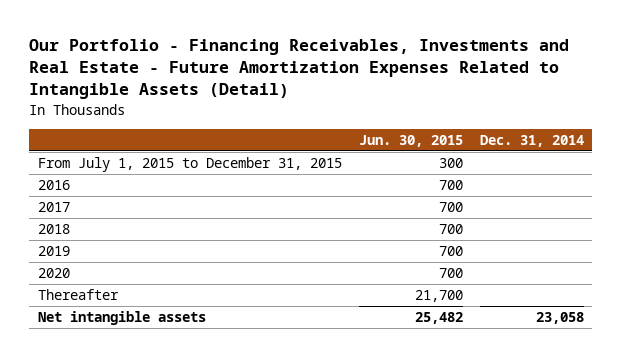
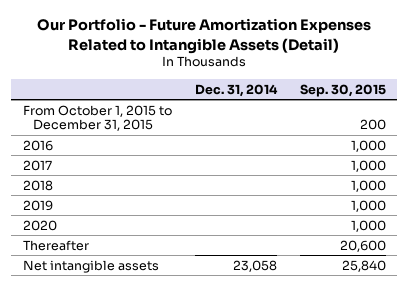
[29,39,570,100] Our Portfolio - Financing Receivables, Investments and Real Estate - Future Amortization Expenses Related to Intangible Assets (Detail) -> [37,18,372,54] Our Portfolio - Future Amortization Expenses Related to Intangible Assets (Detail)
[358,134,463,147] Jun. 30, 2015 -> none
none -> [299,83,386,97] Sep. 30, 2015
[37,157,342,173] From July 1, 2015 to December 31, 2015 -> [22,104,172,132] From October 1, 2015 to December 31, 2015

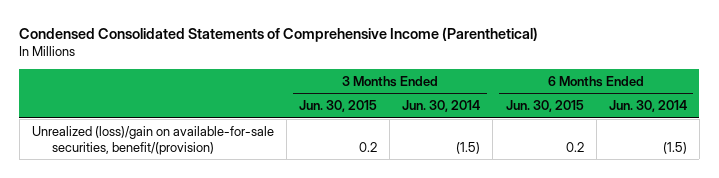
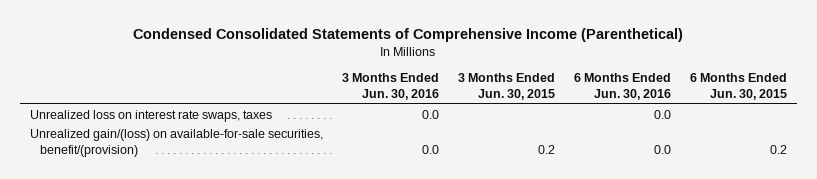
[402,100,481,113] Jun. 30, 2014 -> none
[608,100,687,113] Jun. 30, 2014 -> none
none -> [341,73,439,101] 3 Months Ended Jun. 30, 2016
none -> [574,73,672,101] 6 Months Ended Jun. 30, 2016
none -> [29,109,272,122] Unrealized loss on interest rate swaps, taxes
[31,125,274,155] Unrealized (loss)/gain on available-for-sale securities, benefit/(provision) -> [29,128,323,157] Unrealized gain/(loss) on available-for-sale securities, benefit/(provision)

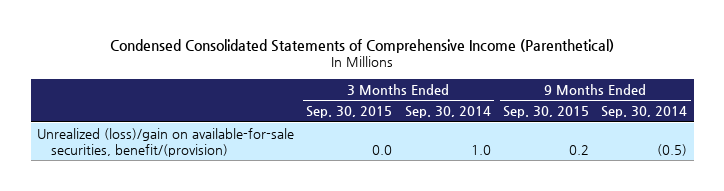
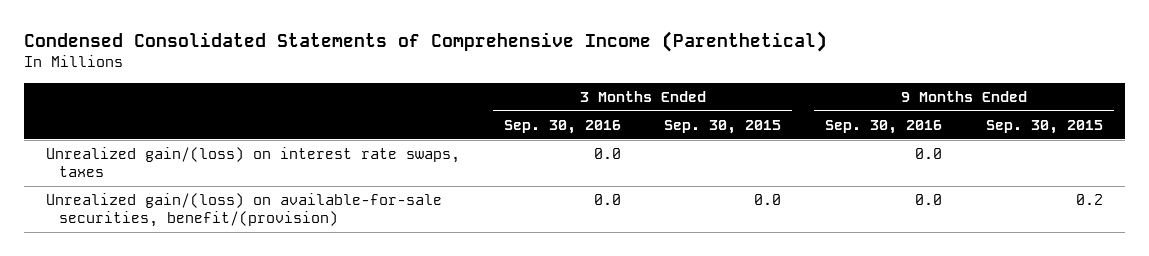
[404,106,491,119] Sep. 30, 2014 -> none
[601,106,688,119] Sep. 30, 2014 -> none
none -> [503,119,621,134] Sep. 30, 2016
none -> [825,119,943,134] Sep. 30, 2016
none -> [45,147,460,178] Unrealized gain/(loss) on interest rate swaps, taxes
[36,128,294,157] Unrealized (loss)/gain on available-for-sale securities, benefit/(provision) -> [45,193,442,228] Unrealized gain/(loss) on available-for-sale securities, benefit/(provision)

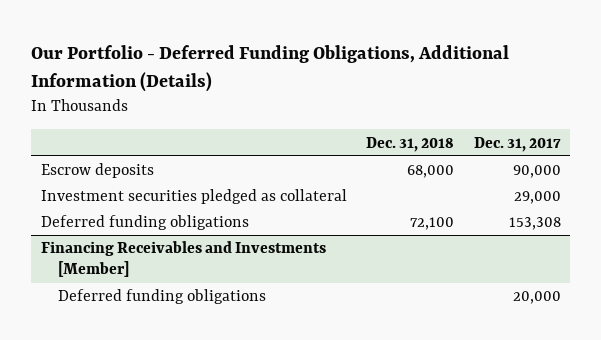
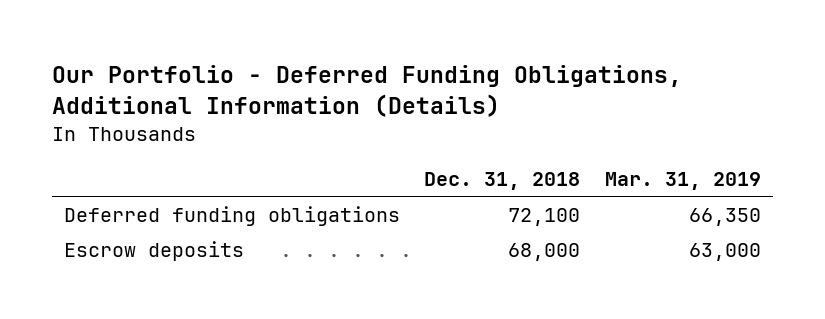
[473,136,561,152] Dec. 31, 2017 -> none
none -> [604,172,761,191] Mar. 31, 2019
[40,189,347,205] Investment securities pledged as collateral -> none
[40,241,326,278] Financing Receivables and Investments [Member] -> none
[58,289,267,305] Deferred funding obligations -> none
[40,163,154,179] Escrow deposits -> [64,240,245,261] Escrow deposits

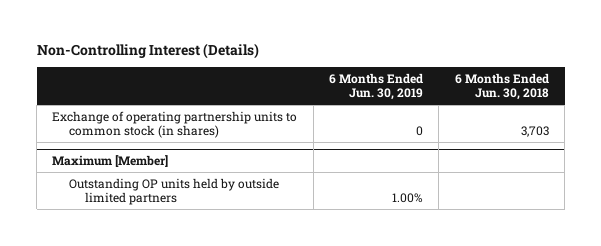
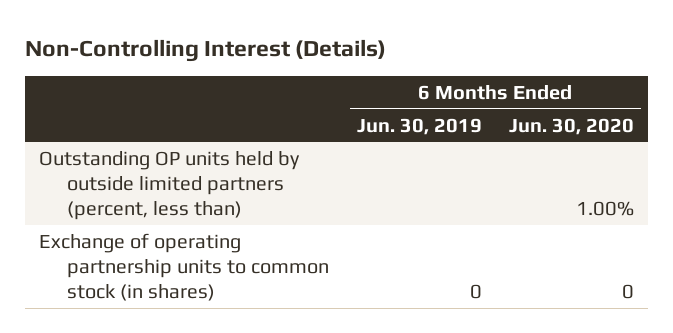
[454,72,549,101] 6 Months Ended Jun. 30, 2018 -> none
none -> [508,117,634,135] Jun. 30, 2020
none -> [38,150,300,221] Outstanding OP units held by outside limited partners (percent, less than)
[52,154,169,167] Maximum [Member] -> none
[68,177,279,206] Outstanding OP units held by outside limited partners -> none

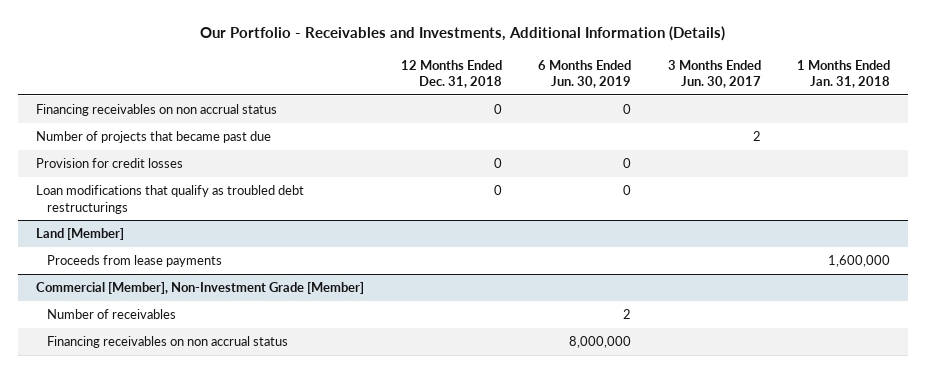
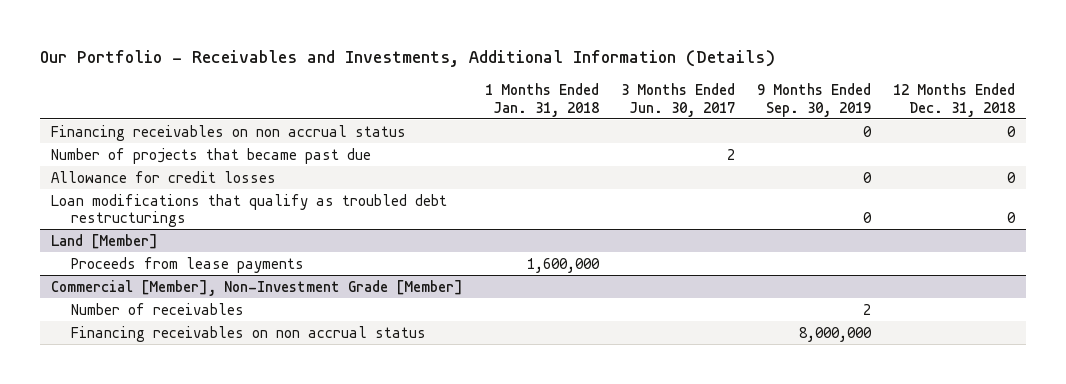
[538,59,632,89] 6 Months Ended Jun. 30, 2019 -> none
none -> [756,83,871,117] 9 Months Ended Sep. 30, 2019
[36,158,184,169] Provision for credit losses -> [50,170,276,183] Allowance for credit losses

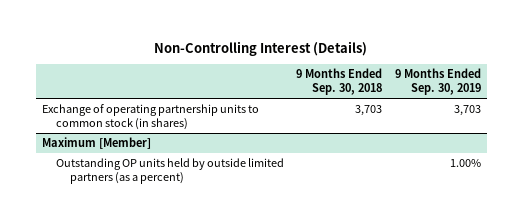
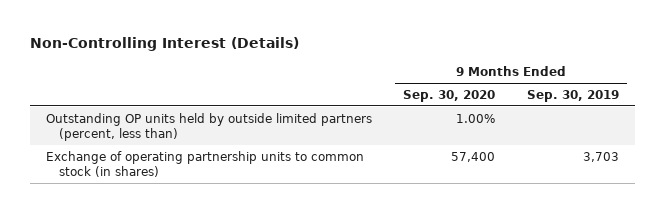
[296,68,383,96] 9 Months Ended Sep. 30, 2018 -> none
none -> [403,89,496,102] Sep. 30, 2020
none -> [45,112,372,142] Outstanding OP units held by outside limited partners (percent, less than)
[41,137,151,150] Maximum [Member] -> none
[56,158,285,185] Outstanding OP units held by outside limited partners (as a percent) -> none

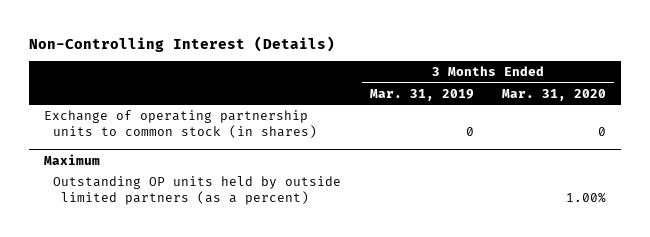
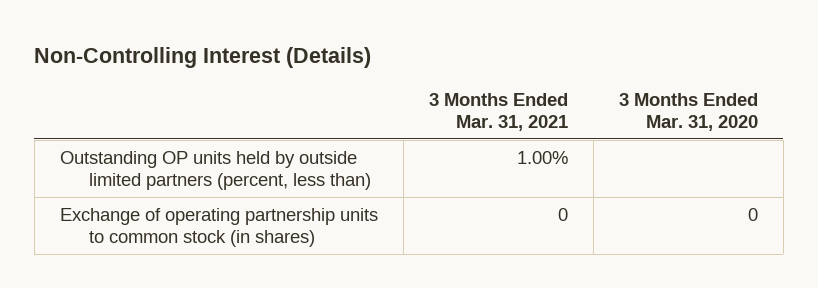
[369,88,474,101] Mar. 31, 2019 -> none
none -> [428,92,568,131] 3 Months Ended Mar. 31, 2021
none -> [59,150,371,190] Outstanding OP units held by outside limited partners (percent, less than)
[43,153,100,165] Maximum -> none
[52,176,341,205] Outstanding OP units held by outside limited partners (as a percent) -> none

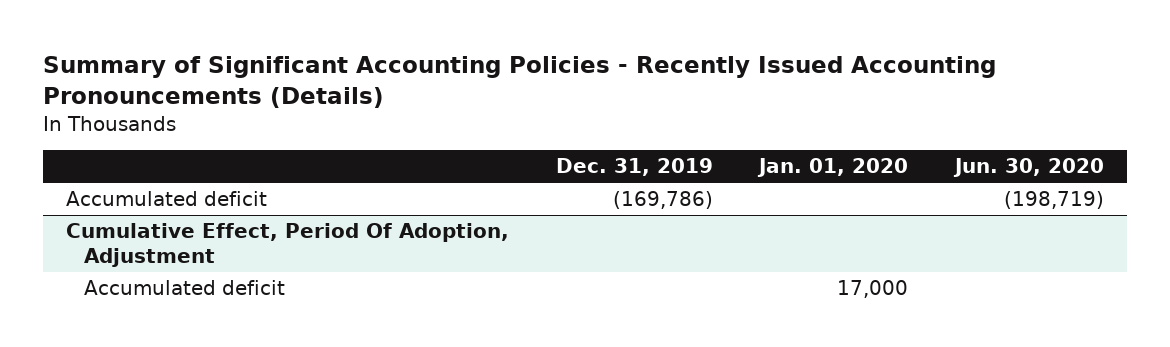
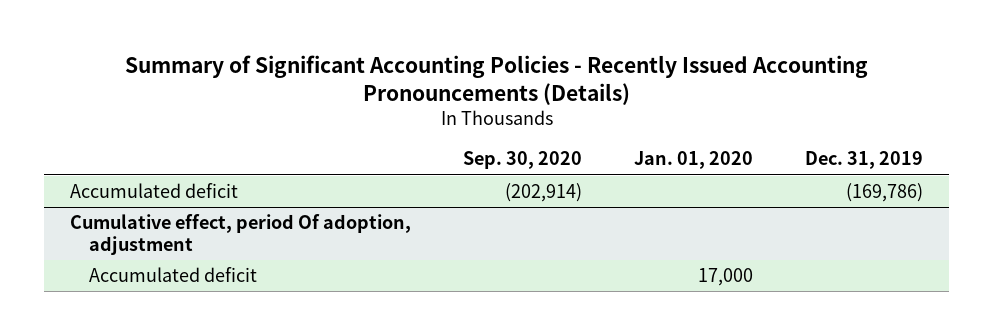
[952,158,1104,178] Jun. 30, 2020 -> none
none -> [463,151,583,170] Sep. 30, 2020
[65,223,509,267] Cumulative Effect, Period Of Adoption, Adjustment -> [70,214,412,255] Cumulative effect, period Of adoption, adjustment

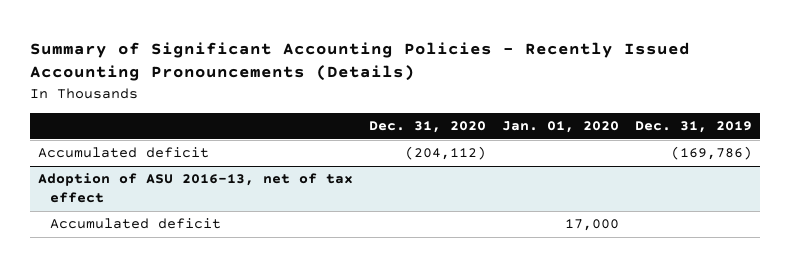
[463,151,583,170] Sep. 30, 2020 -> none
none -> [369,121,487,134] Dec. 31, 2020
[70,214,412,255] Cumulative effect, period Of adoption, adjustment -> [38,173,354,204] Adoption of ASU 2016-13, net of tax effect

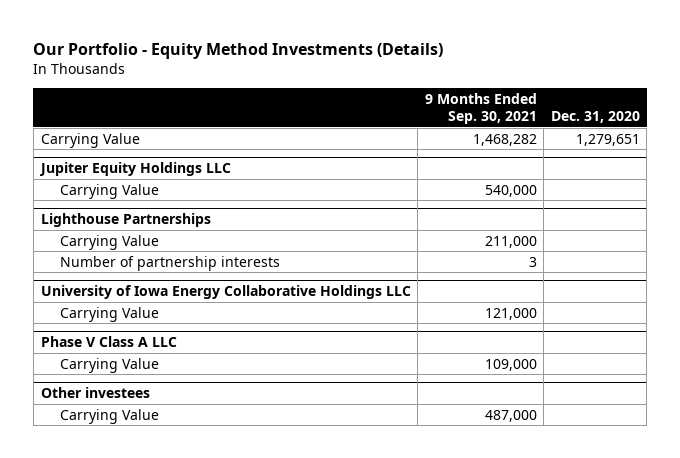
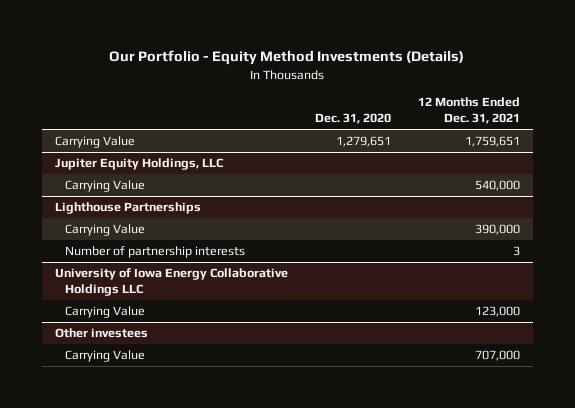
[424,92,537,124] 9 Months Ended Sep. 30, 2021 -> none
none -> [417,97,520,125] 12 Months Ended Dec. 31, 2021
[38,162,231,177] Jupiter Equity Holdings LLC -> [54,158,224,171] Jupiter Equity Holdings, LLC
[40,336,177,348] Phase V Class A LLC -> none
[59,357,159,373] Carrying Value -> none

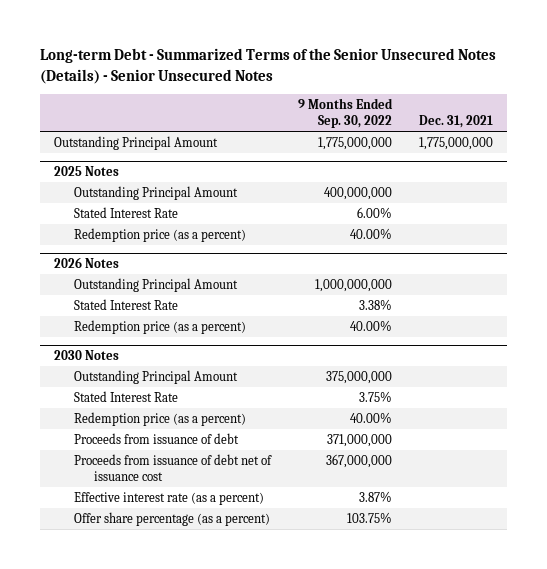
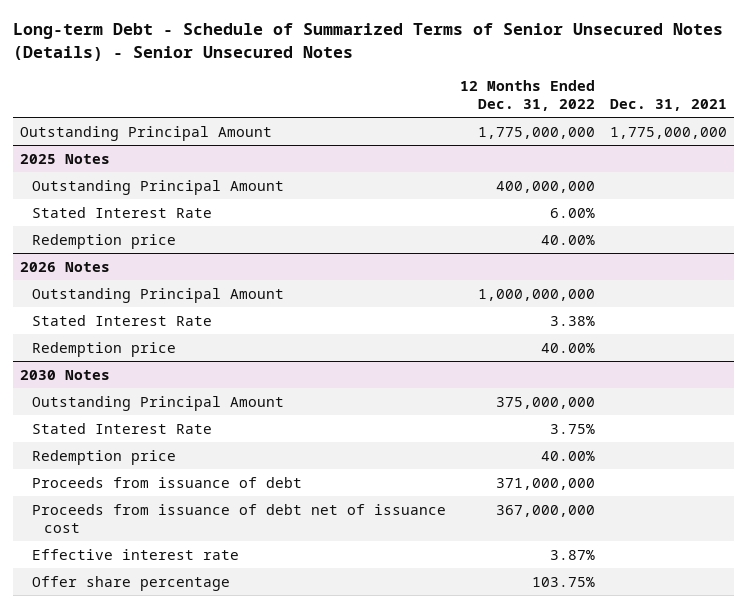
[39,48,496,84] Long-term Debt - Summarized Terms of the Senior Unsecured Notes (Details) - Senior Unsecured Notes -> [13,23,724,61] Long-term Debt - Schedule of Summarized Terms of Senior Unsecured Notes (Details) - Senior Unsecured Notes
[298,97,394,129] 9 Months Ended Sep. 30, 2022 -> none
none -> [460,79,596,111] 12 Months Ended Dec. 31, 2022
[73,227,246,242] Redemption price (as a percent) -> [32,233,177,249] Redemption price
[73,319,246,334] Redemption price (as a percent) -> [32,341,177,357] Redemption price
[73,411,246,426] Redemption price (as a percent) -> [32,449,177,465] Redemption price
[73,491,264,505] Effective interest rate (as a percent) -> [32,548,240,560] Effective interest rate
[73,511,270,526] Offer share percentage (as a percent) -> [32,575,231,591] Offer share percentage

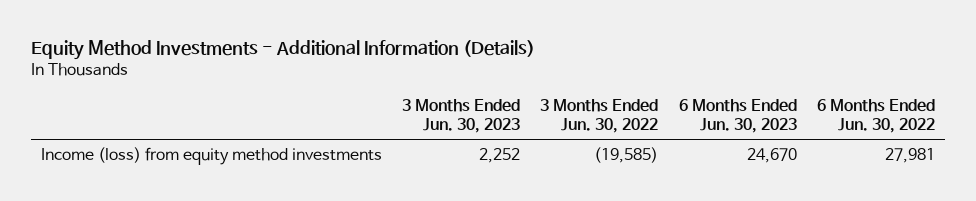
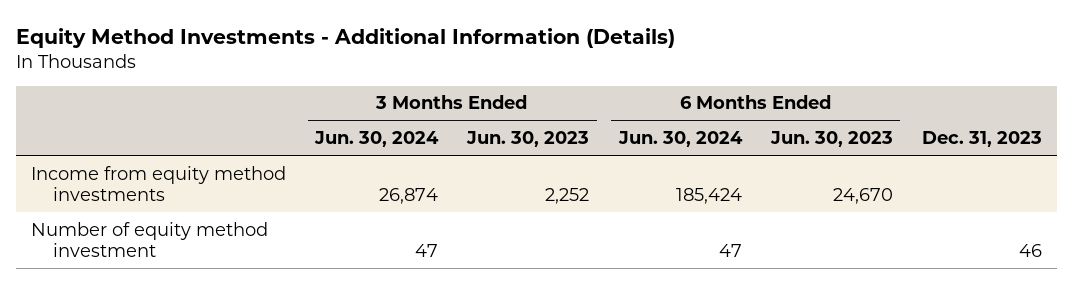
[540,99,659,133] 3 Months Ended Jun. 30, 2022 -> none
[817,99,936,133] 6 Months Ended Jun. 30, 2022 -> none
none -> [313,130,439,147] Jun. 30, 2024
none -> [617,130,743,147] Jun. 30, 2024
none -> [922,130,1043,147] Dec. 31, 2023
[40,147,382,166] Income (loss) from equity method investments -> [30,165,286,201] Income from equity method investments
none -> [30,221,268,257] Number of equity method investment

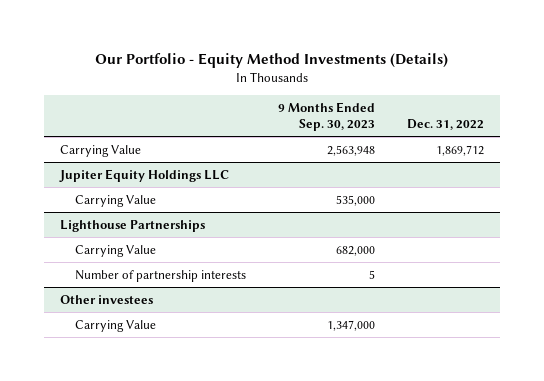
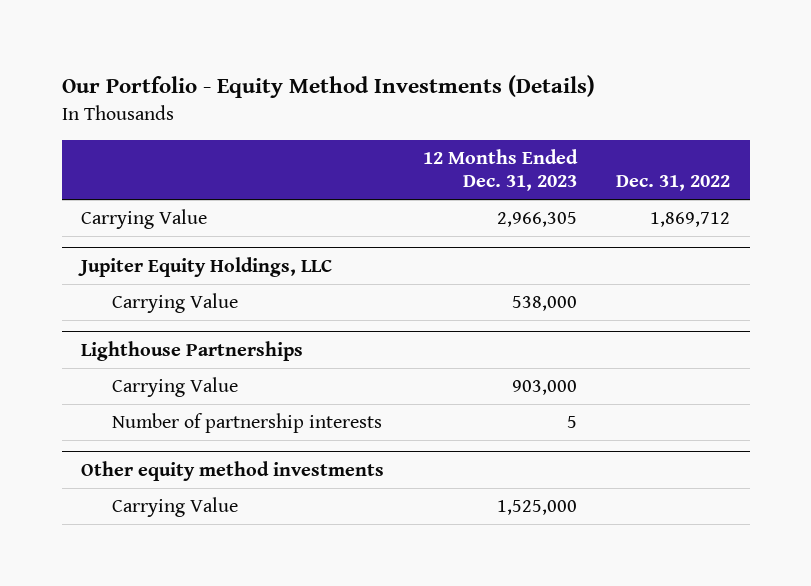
[278,102,376,132] 9 Months Ended Sep. 30, 2023 -> none
none -> [423,148,579,192] 12 Months Ended Dec. 31, 2023
[58,168,229,182] Jupiter Equity Holdings LLC -> [78,256,333,277] Jupiter Equity Holdings, LLC
[59,294,153,304] Other investees -> [81,460,385,481] Other equity method investments

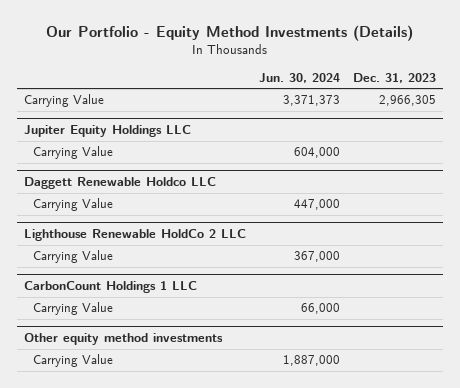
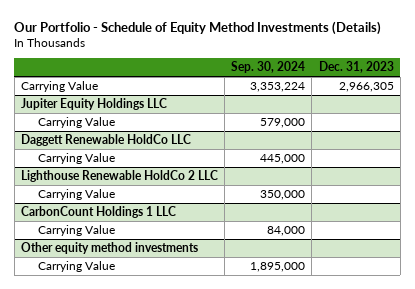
[46,24,414,41] Our Portfolio - Equity Method Investments (Details) -> [14,20,382,35] Our Portfolio - Schedule of Equity Method Investments (Details)
[259,72,341,83] Jun. 30, 2024 -> none
none -> [231,61,306,74] Sep. 30, 2024
[23,177,216,190] Daggett Renewable Holdco LLC -> [20,133,191,146] Daggett Renewable HoldCo LLC

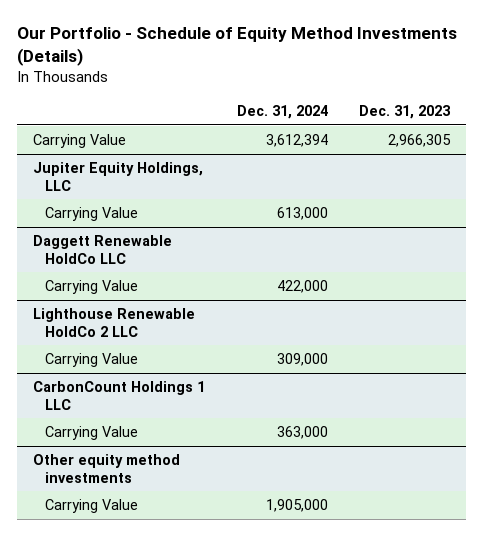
[231,61,306,74] Sep. 30, 2024 -> none
none -> [236,104,328,119] Dec. 31, 2024
[20,97,167,110] Jupiter Equity Holdings LLC -> [32,162,203,191] Jupiter Equity Holdings, LLC

